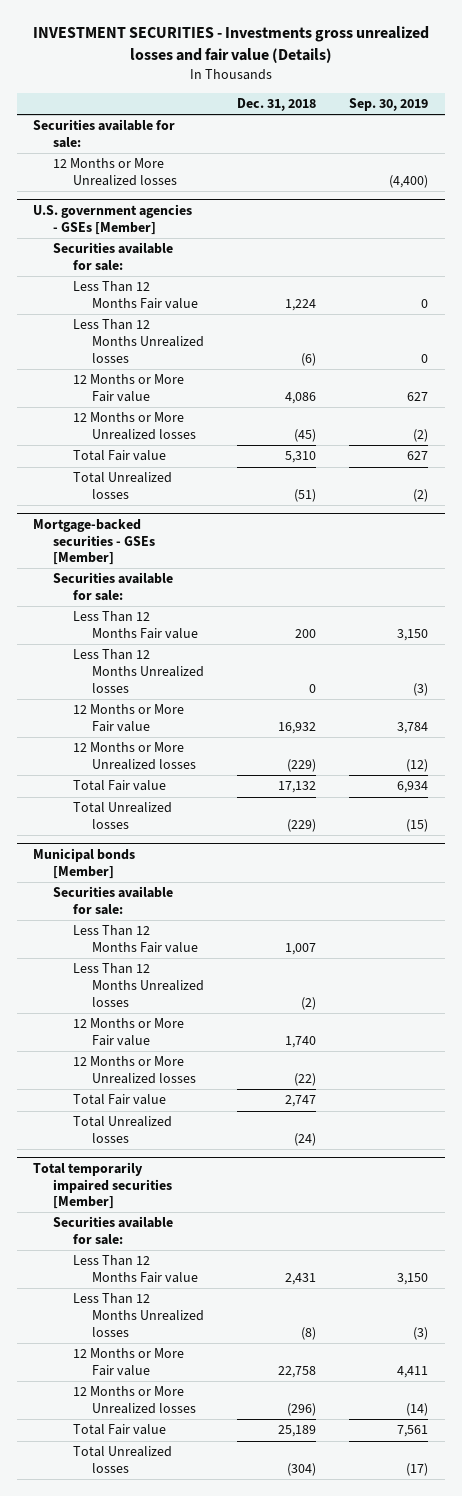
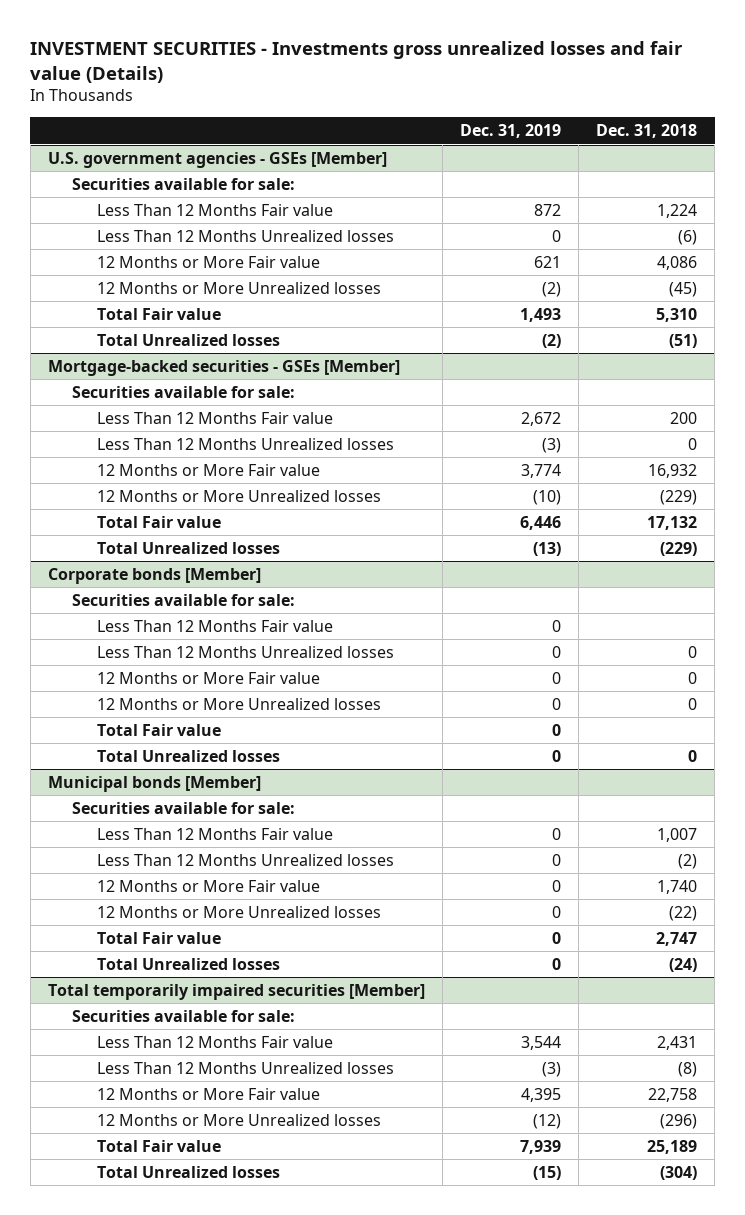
[349,97,429,111] Sep. 30, 2019 -> none
none -> [460,124,562,139] Dec. 31, 2019
[33,119,176,149] Securities available for sale: -> none
[52,158,177,187] 12 Months or More Unrealized losses -> none
none -> [47,567,261,584] Corporate bonds [Member]
none -> [72,593,296,606] Securities available for sale:
none -> [96,619,333,632] Less Than 12 Months Fair value
none -> [96,645,394,658] Less Than 12 Months Unrealized losses
none -> [96,671,320,684] 12 Months or More Fair value
none -> [96,697,381,710] 12 Months or More Unrealized losses
none -> [96,723,221,736] Total Fair value
none -> [96,749,280,762] Total Unrealized losses

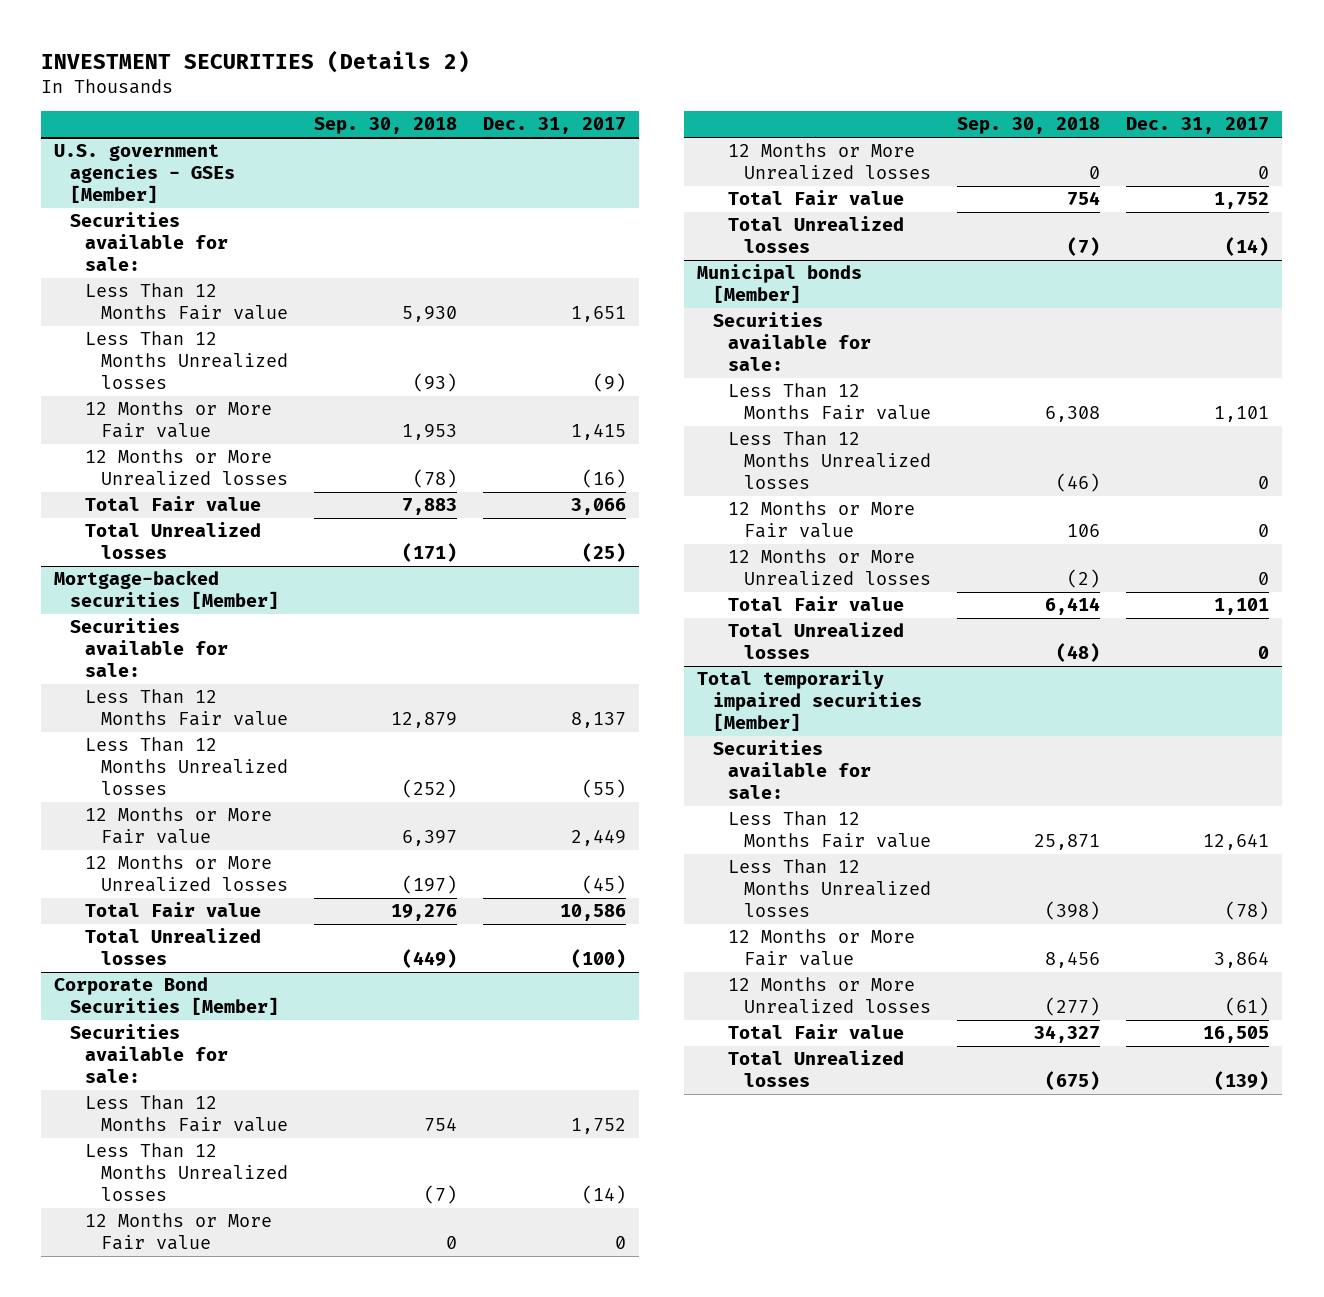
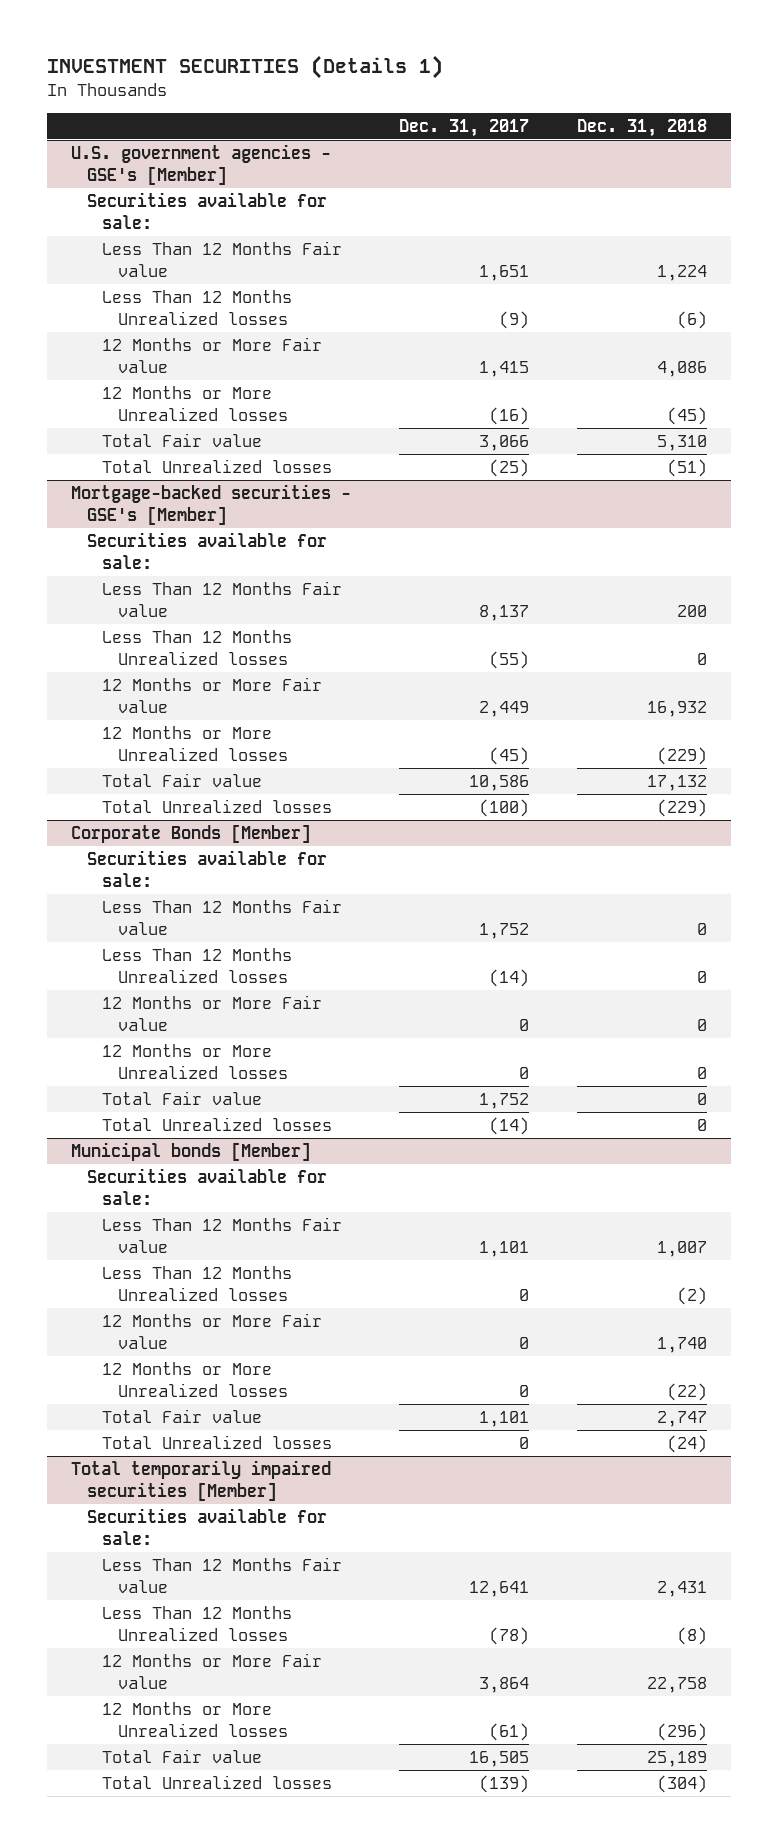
[41,49,471,73] INVESTMENT SECURITIES (Details 2) -> [46,55,443,80] INVESTMENT SECURITIES (Details 1)
[314,117,458,135] Sep. 30, 2018 -> none
none -> [576,118,707,137] Dec. 31, 2018
[54,144,235,204] U.S. government agencies - GSEs [Member] -> [70,144,331,185] U.S. government agencies - GSE's [Member]
[54,570,279,610] Mortgage-backed securities [Member] -> [70,484,351,525] Mortgage-backed securities - GSE's [Member]
[54,977,279,1016] Corporate Bond Securities [Member] -> [70,824,311,844] Corporate Bonds [Member]

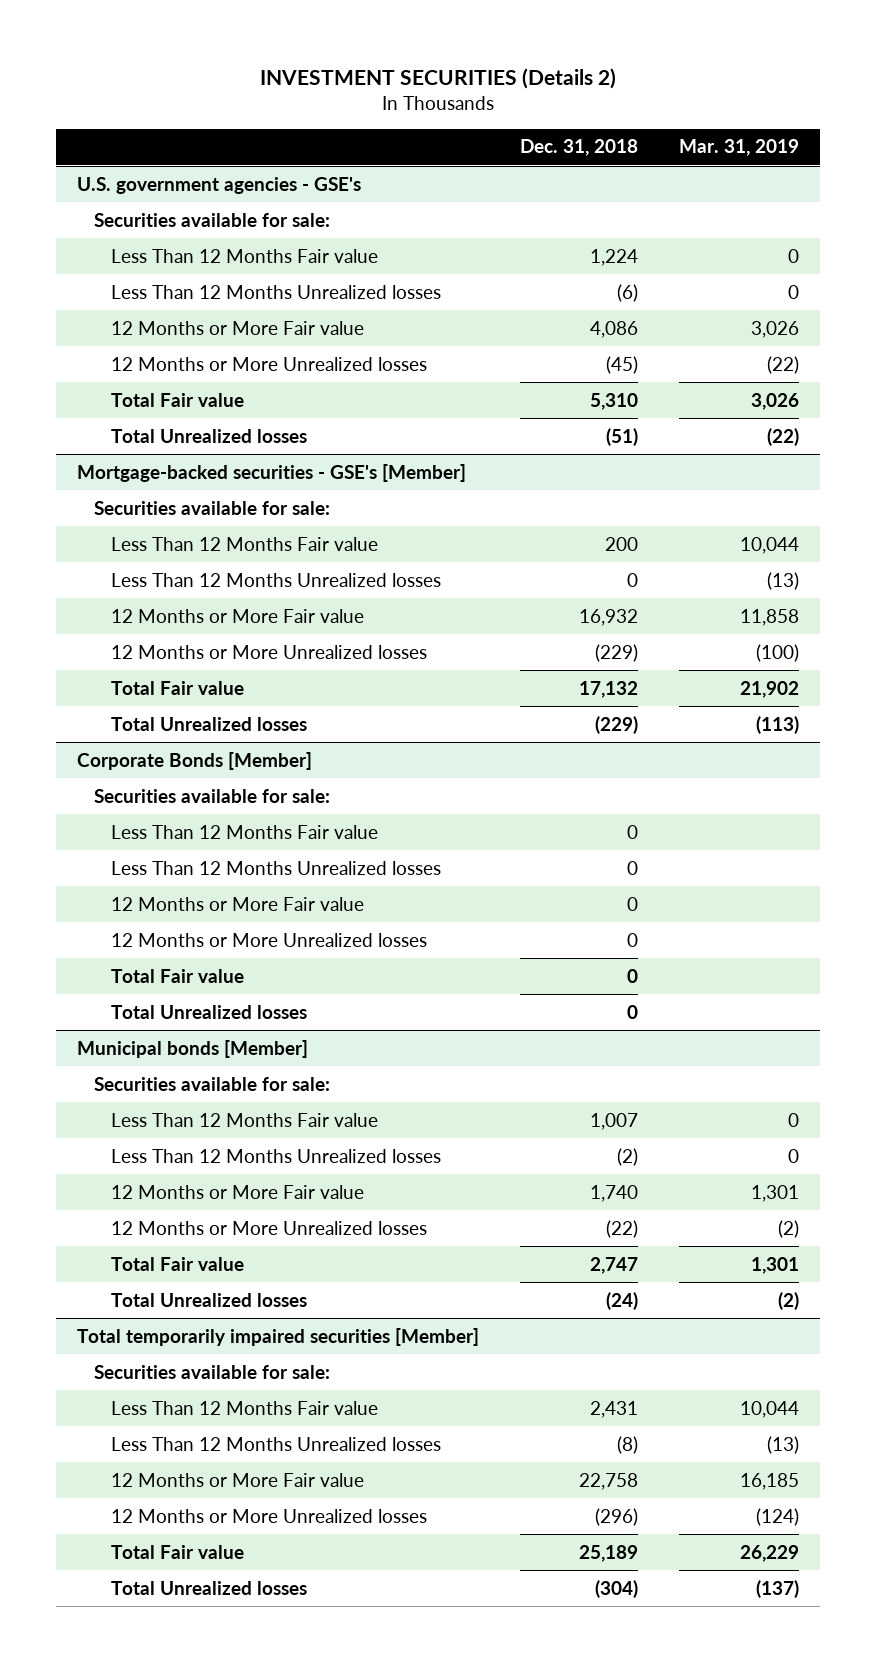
[46,55,443,80] INVESTMENT SECURITIES (Details 1) -> [260,68,617,90] INVESTMENT SECURITIES (Details 2)
[398,118,529,137] Dec. 31, 2017 -> none
none -> [679,139,800,157] Mar. 31, 2019
[70,144,331,185] U.S. government agencies - GSE's [Member] -> [76,176,361,194] U.S. government agencies - GSE's

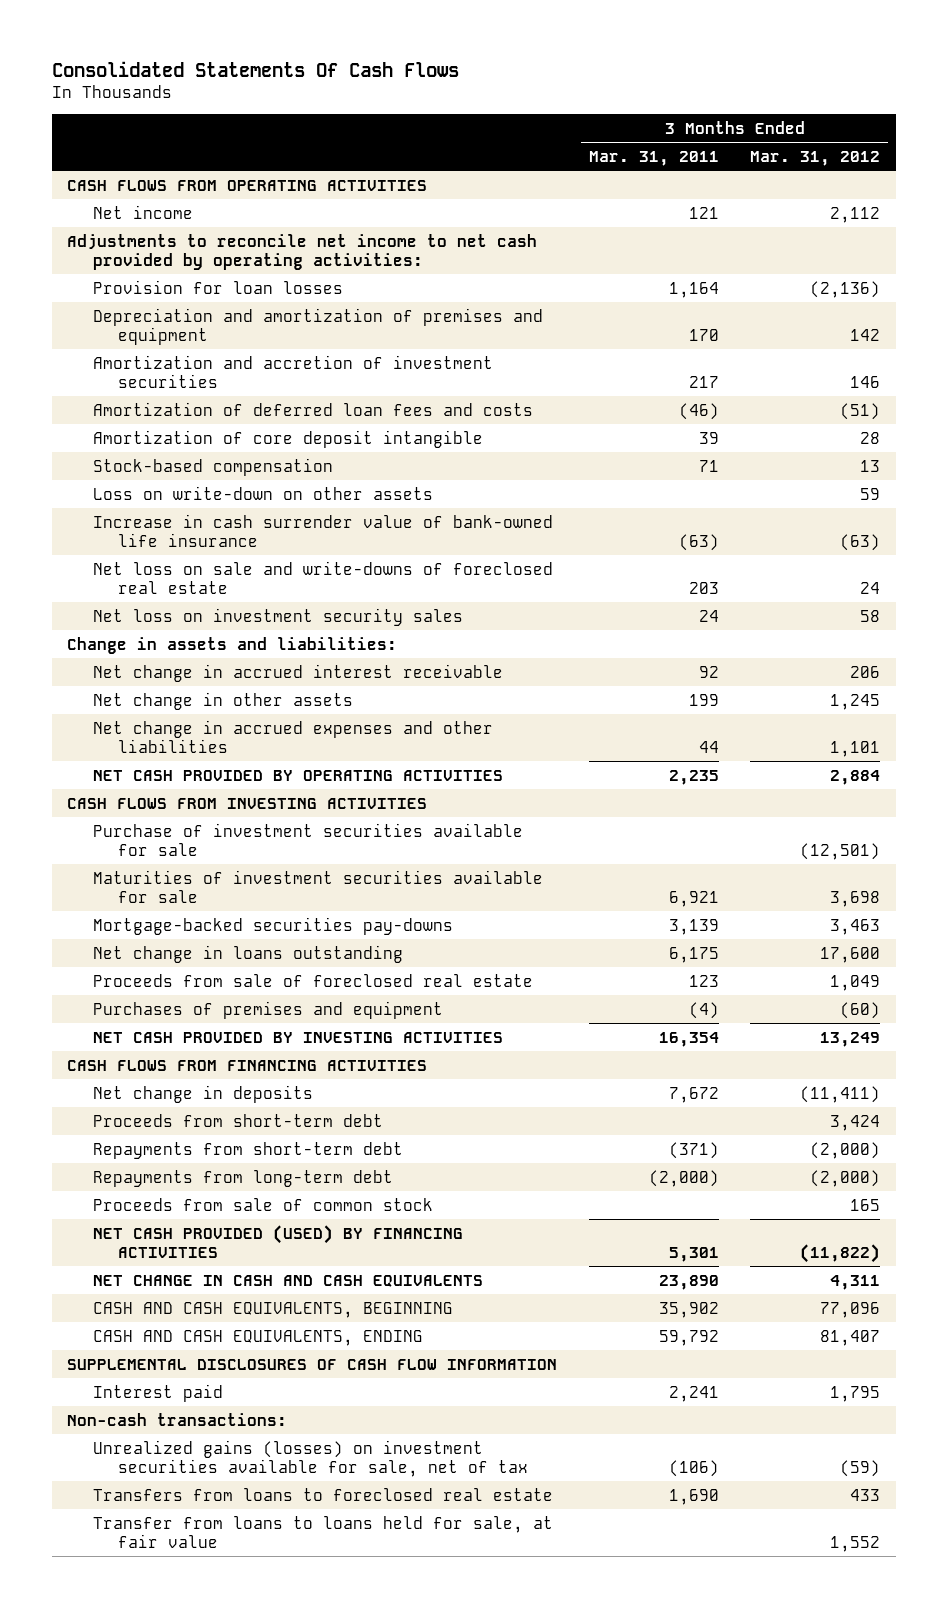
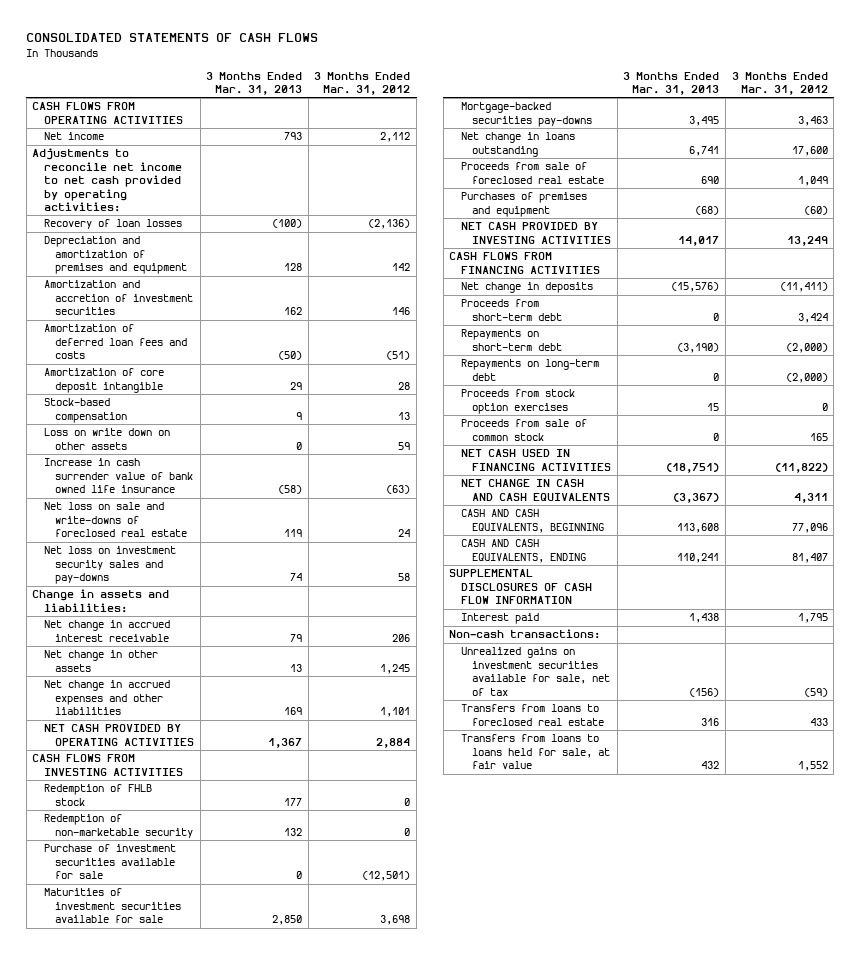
[51,60,459,77] Consolidated Statements Of Cash Flows -> [26,33,319,43] CONSOLIDATED STATEMENTS OF CASH FLOWS
[588,150,719,166] Mar. 31, 2011 -> none
none -> [206,71,303,96] 3 Months Ended Mar. 31, 2013
[92,279,343,294] Provision for loan losses -> [43,219,182,230] Recovery of loan losses
[92,485,433,500] Loss on write-down on other assets -> [43,428,170,450] Loss on write down on other assets
[92,513,553,547] Increase in cash surrender value of bank-owned life insurance -> [43,458,194,494] Increase in cash surrender value of bank owned life insurance
[92,607,463,626] Net loss on investment security sales -> [43,546,176,585] Net loss on investment security sales and pay-downs
none -> [43,784,152,806] Redemption of FHLB stock
none -> [43,814,194,838] Redemption of non-marketable security
[92,1141,403,1159] Repayments from short-term debt -> [460,329,563,351] Repayments on short-term debt
[92,1169,393,1187] Repayments from long-term debt -> [460,359,599,381] Repayments on long-term debt
none -> [460,389,575,414] Proceeds from stock option exercises
[92,1224,463,1258] NET CASH PROVIDED (USED) BY FINANCING ACTIVITIES -> [460,449,612,471] NET CASH USED IN FINANCING ACTIVITIES
[92,1439,529,1477] Unrealized gains (losses) on investment securities available for sale, net of tax -> [460,647,611,696] Unrealized gains on investment securities available for sale, net of tax
[92,1515,553,1548] Transfer from loans to loans held for sale, at fair value -> [460,734,611,770] Transfers from loans to loans held for sale, at fair value

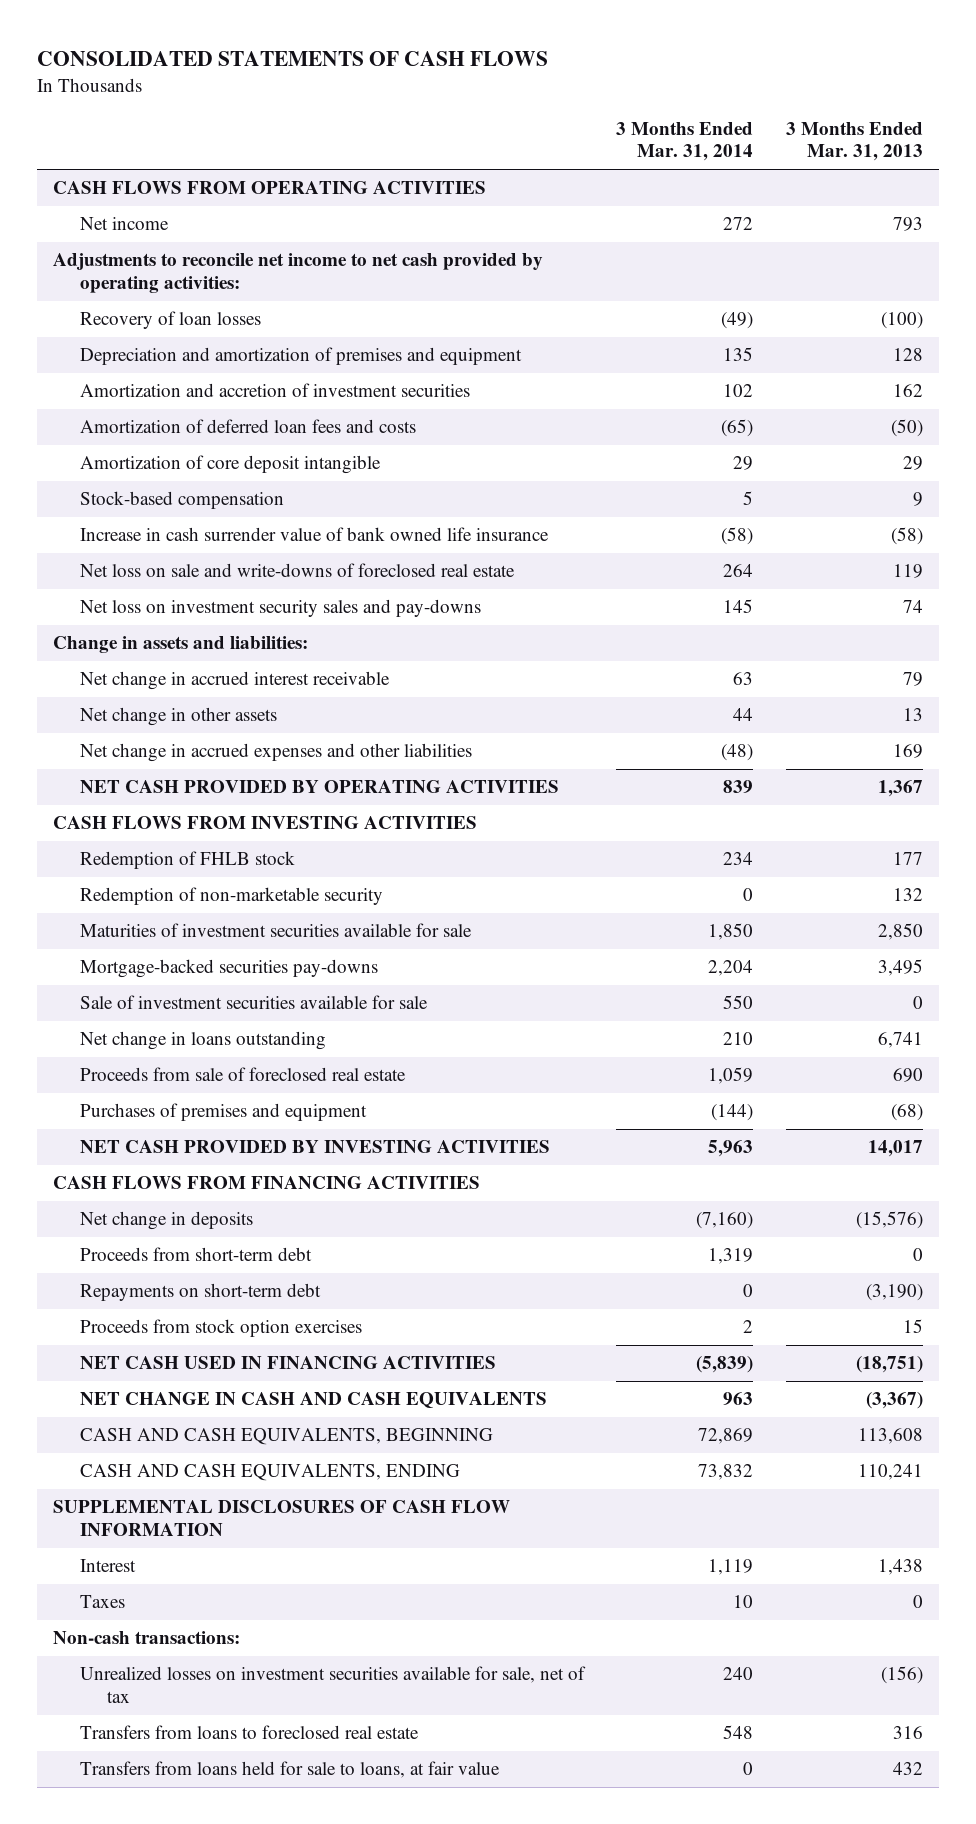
[314,71,411,96] 3 Months Ended Mar. 31, 2012 -> none
none -> [616,121,754,162] 3 Months Ended Mar. 31, 2014
[43,428,170,450] Loss on write down on other assets -> none
[43,844,176,880] Purchase of investment securities available for sale -> none
none -> [79,995,428,1010] Sale of investment securities available for sale
[460,359,599,381] Repayments on long-term debt -> none
[460,419,587,441] Proceeds from sale of common stock -> none
[460,613,539,625] Interest paid -> [79,1559,136,1573] Interest
none -> [79,1595,125,1609] Taxes
[460,647,611,696] Unrealized gains on investment securities available for sale, net of tax -> [79,1666,586,1703] Unrealized losses on investment securities available for sale, net of tax
[460,734,611,770] Transfers from loans to loans held for sale, at fair value -> [79,1761,500,1779] Transfers from loans held for sale to loans, at fair value

